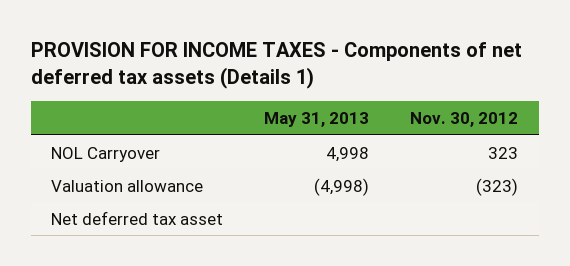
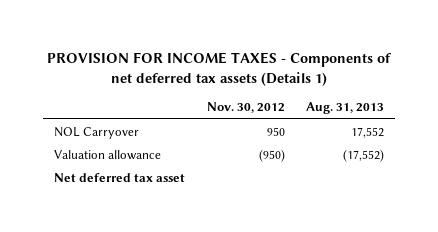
[264,112,370,128] May 31, 2013 -> none
none -> [306,102,385,115] Aug. 31, 2013
[488,146,519,159] 323 -> [266,126,285,136] 950
[476,177,519,196] (323) -> [258,148,285,162] (950)

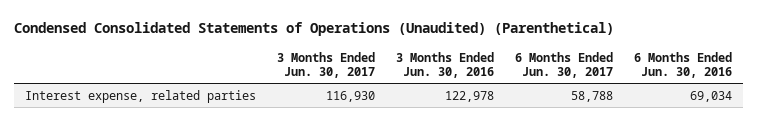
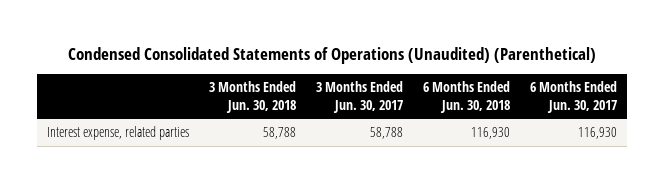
[396,51,495,79] 3 Months Ended Jun. 30, 2016 -> none
[634,51,733,79] 6 Months Ended Jun. 30, 2016 -> none
none -> [209,81,297,113] 3 Months Ended Jun. 30, 2018
none -> [422,81,510,113] 6 Months Ended Jun. 30, 2018
[325,91,375,103] 116,930 -> [370,127,404,140] 58,788
[571,91,614,103] 58,788 -> [577,127,617,140] 116,930

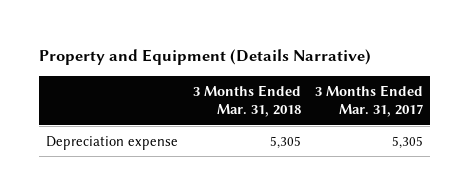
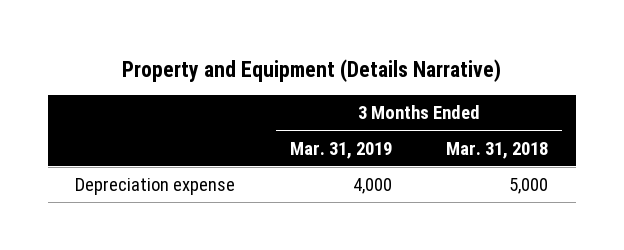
[315,84,424,118] 3 Months Ended Mar. 31, 2017 -> none
none -> [289,141,392,159] Mar. 31, 2019
[269,135,301,149] 5,305 -> [509,178,549,195] 5,000

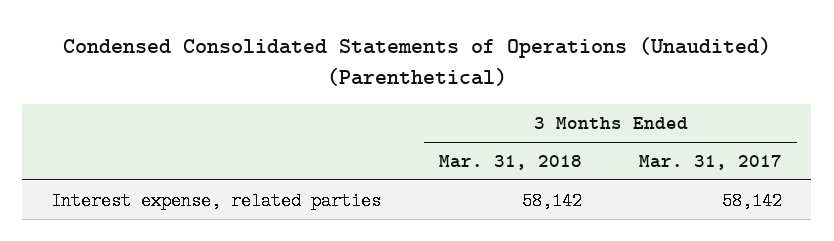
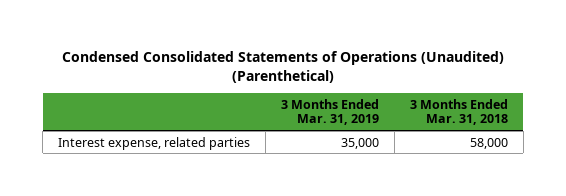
[639,155,783,171] Mar. 31, 2017 -> none
none -> [281,98,380,126] 3 Months Ended Mar. 31, 2019
[521,192,582,211] 58,142 -> [469,137,508,149] 58,000

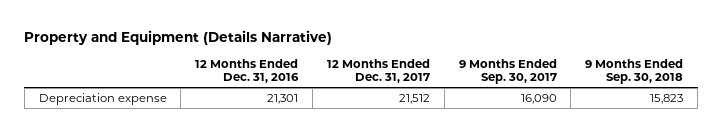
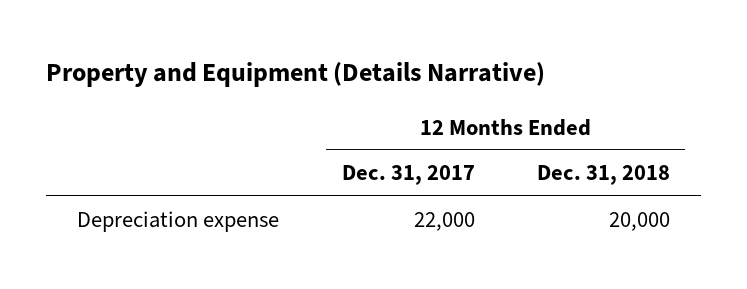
[195,58,300,84] 12 Months Ended Dec. 31, 2016 -> none
[458,58,557,85] 9 Months Ended Sep. 30, 2017 -> none
[585,58,684,85] 9 Months Ended Sep. 30, 2018 -> none
none -> [536,165,670,186] Dec. 31, 2018
[398,93,430,104] 21,512 -> [413,212,475,232] 22,000

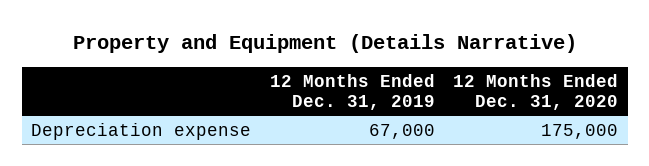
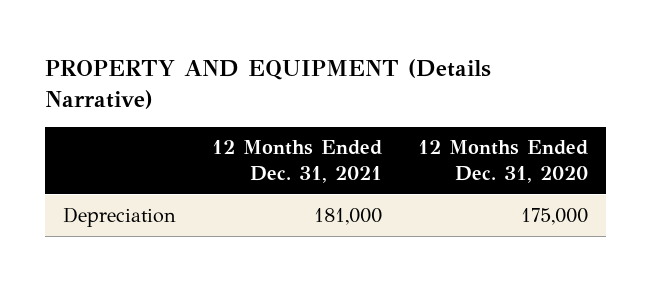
[72,34,577,54] Property and Equipment (Details Narrative) -> [44,58,491,109] PROPERTY AND EQUIPMENT (Details Narrative)
[269,73,435,111] 12 Months Ended Dec. 31, 2019 -> none
none -> [211,140,382,184] 12 Months Ended Dec. 31, 2021
[31,122,252,140] Depreciation expense -> [62,207,176,228] Depreciation

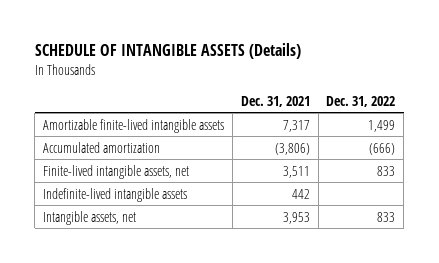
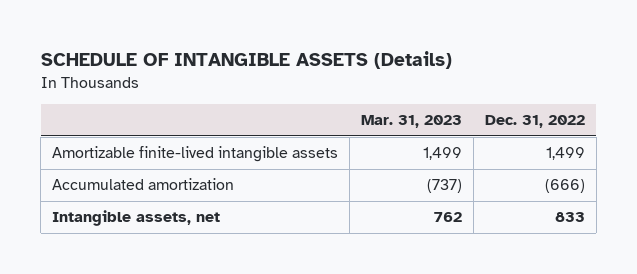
[240,95,310,107] Dec. 31, 2021 -> none
none -> [361,115,463,129] Mar. 31, 2023
[43,164,190,179] Finite-lived intangible assets, net -> none
[43,187,188,202] Indefinite-lived intangible assets -> none

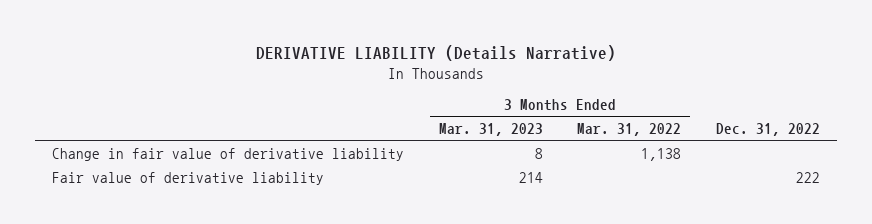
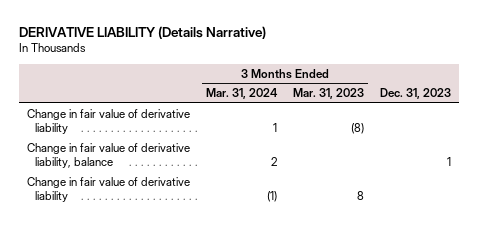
[577,123,682,137] Mar. 31, 2022 -> none
[715,123,820,137] Dec. 31, 2022 -> none
none -> [205,88,278,100] Mar. 31, 2024
none -> [380,88,452,100] Dec. 31, 2023
none -> [26,108,190,135] Change in fair value of derivative liability
none -> [26,142,190,169] Change in fair value of derivative liability, balance
[52,171,325,185] Fair value of derivative liability -> none

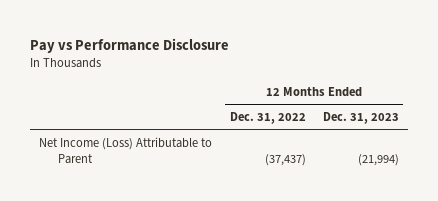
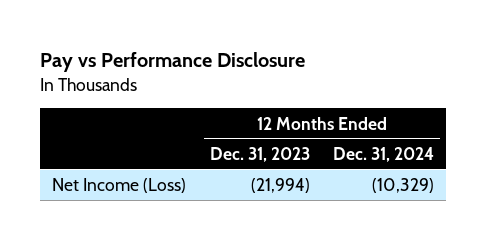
[229,111,306,124] Dec. 31, 2022 -> none
none -> [333,146,435,162] Dec. 31, 2024
[39,136,213,164] Net Income (Loss) Attributable to Parent -> [52,178,187,194] Net Income (Loss)

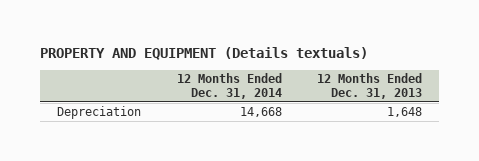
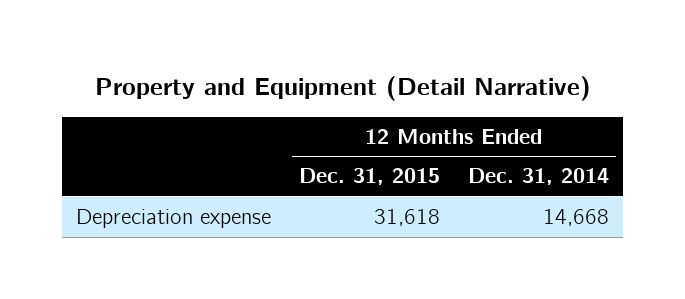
[39,47,368,61] PROPERTY AND EQUIPMENT (Details textuals) -> [94,76,591,102] Property and Equipment (Detail Narrative)
[316,73,422,100] 12 Months Ended Dec. 31, 2013 -> none
none -> [299,168,441,186] Dec. 31, 2015
[57,106,142,120] Depreciation -> [75,209,271,229] Depreciation expense

